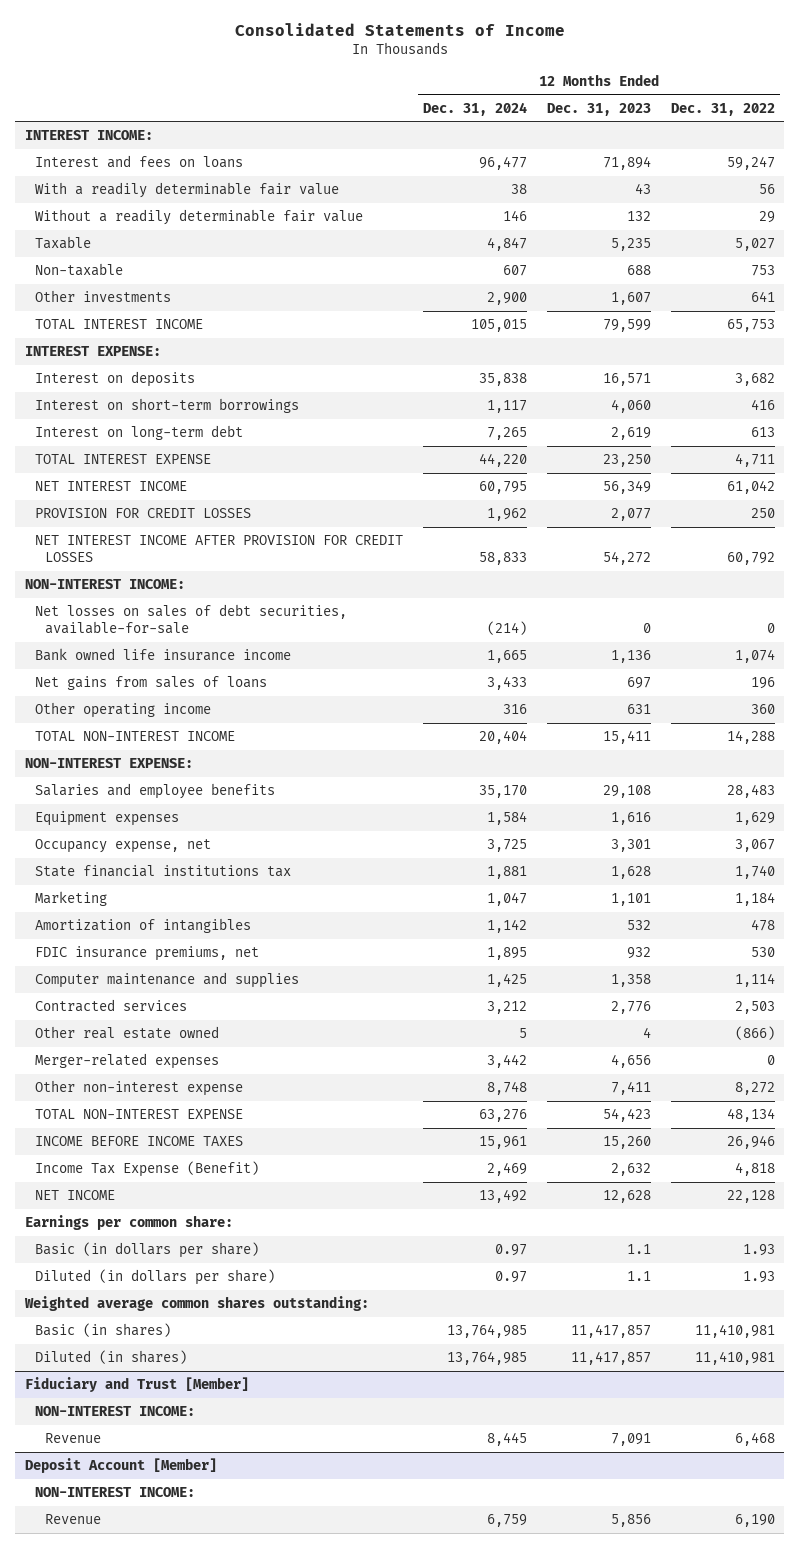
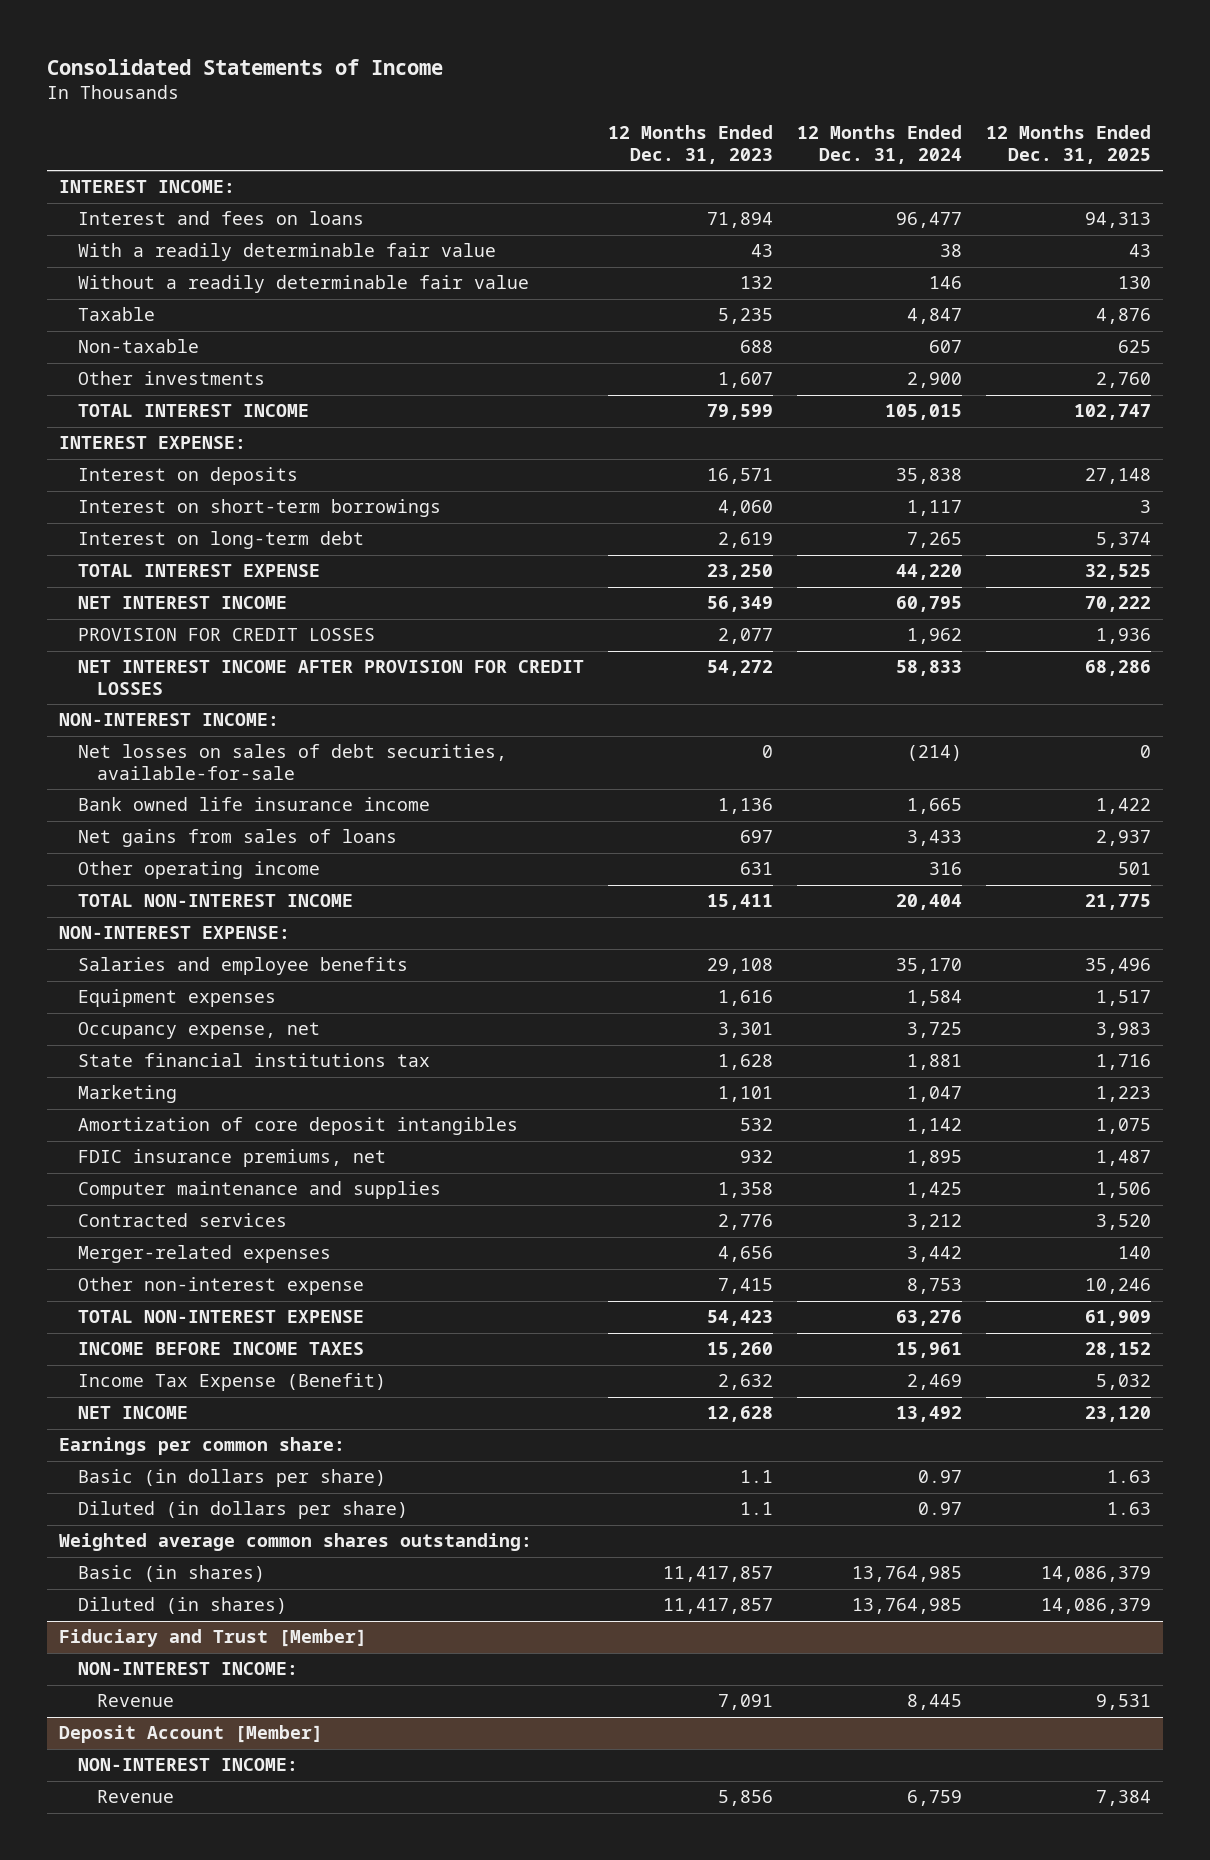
[670,102,775,116] Dec. 31, 2022 -> none
none -> [985,125,1151,164] 12 Months Ended Dec. 31, 2025
[34,918,251,934] Amortization of intangibles -> [77,1117,518,1136] Amortization of core deposit intangibles
[34,1026,219,1040] Other real estate owned -> none
[486,1081,527,1096] 8,748 -> [906,1278,962,1295] 8,753
[610,1081,651,1096] 7,411 -> [717,1278,773,1295] 7,415

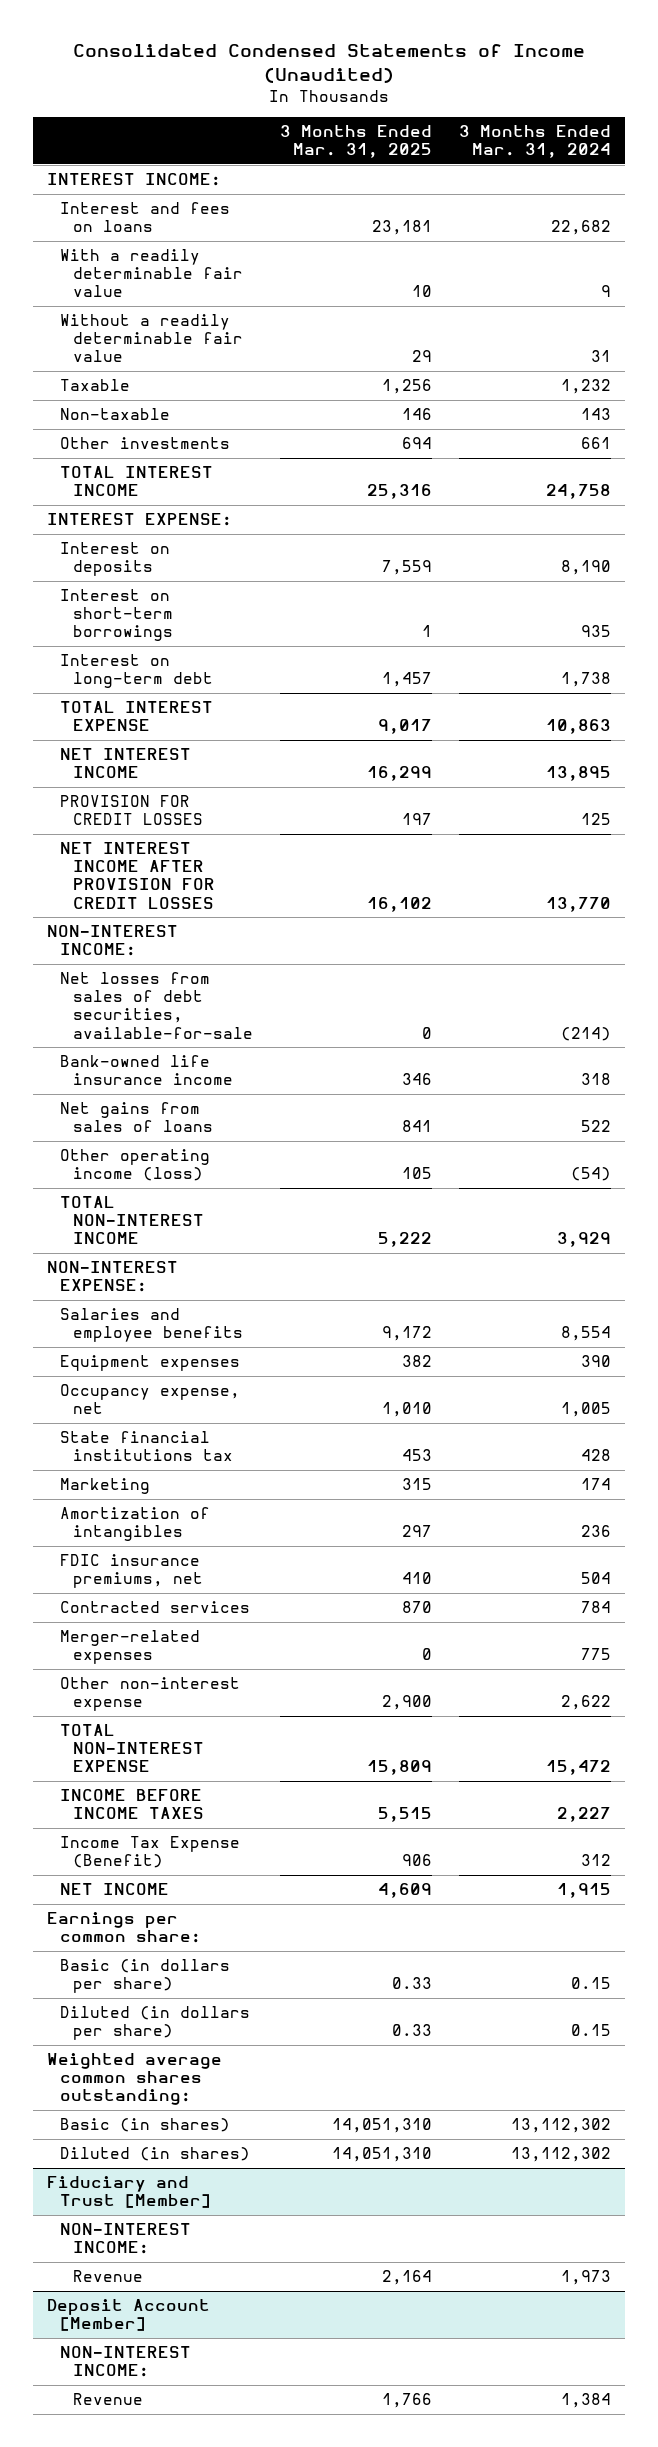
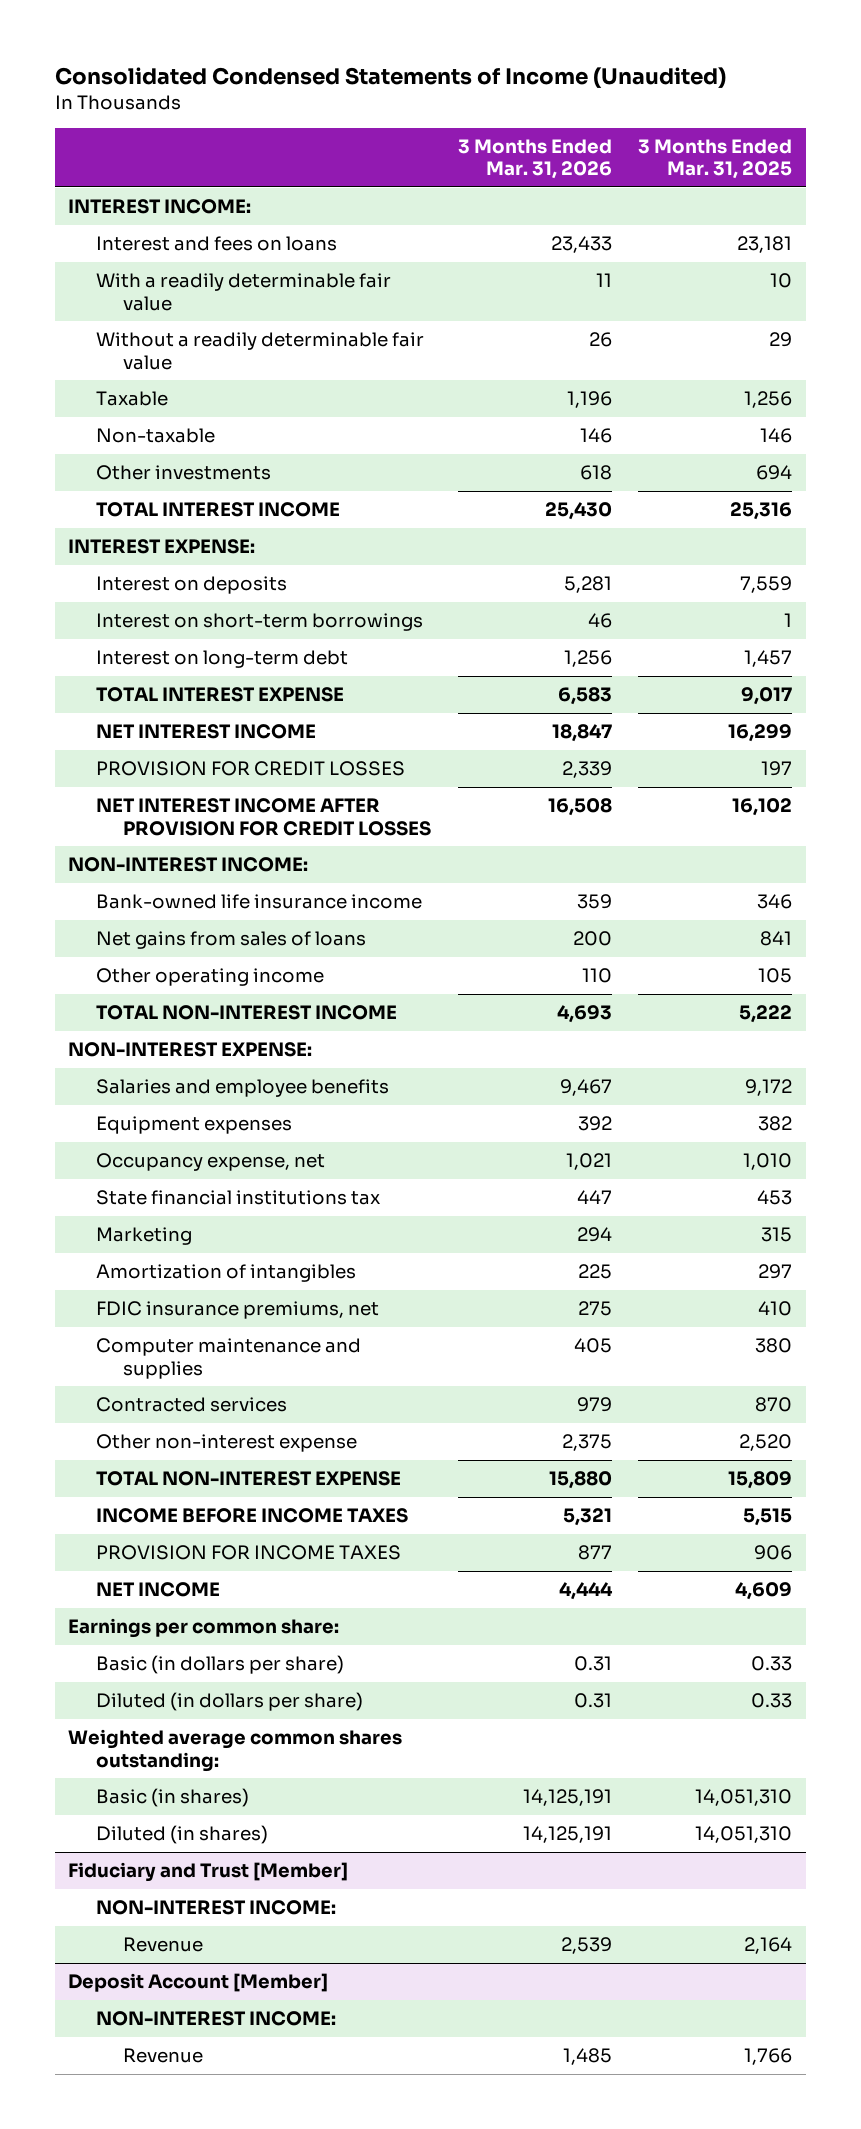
[458,125,611,159] 3 Months Ended Mar. 31, 2024 -> none
none -> [457,138,612,180] 3 Months Ended Mar. 31, 2026
[59,972,253,1039] Net losses from sales of debt securities, available-for-sale -> none
[59,1149,210,1182] Other operating income (loss) -> [95,968,324,987] Other operating income
none -> [95,1338,361,1379] Computer maintenance and supplies
[59,1630,200,1665] Merger-related expenses -> none
[381,1695,432,1711] 2,900 -> [739,1434,793,1452] 2,520
[59,1836,240,1869] Income Tax Expense (Benefit) -> [95,1545,401,1561] PROVISION FOR INCOME TAXES

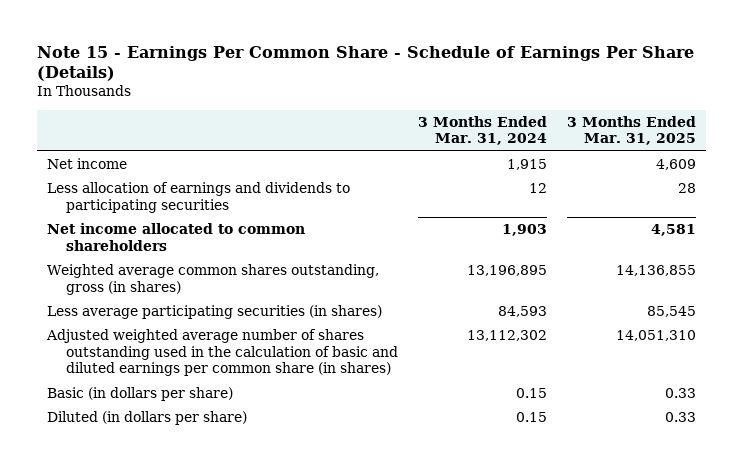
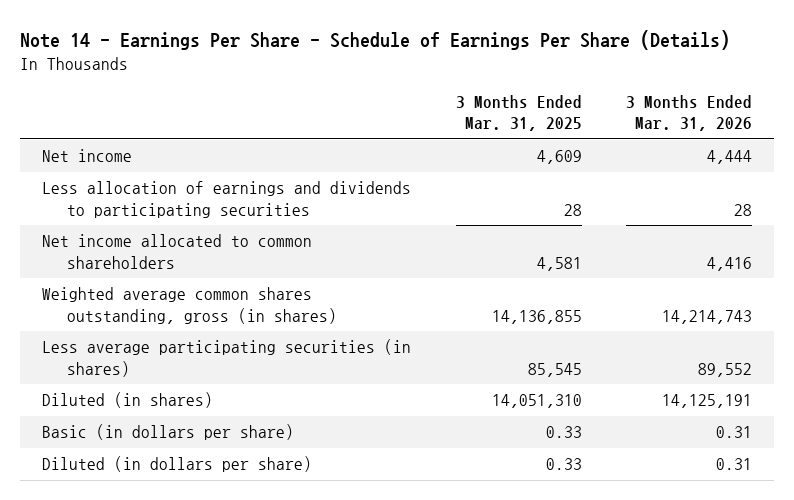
[37,45,695,82] Note 15 - Earnings Per Common Share - Schedule of Earnings Per Share (Details) -> [19,30,730,51] Note 14 - Earnings Per Share - Schedule of Earnings Per Share (Details)
[418,115,548,146] 3 Months Ended Mar. 31, 2024 -> none
none -> [626,95,753,132] 3 Months Ended Mar. 31, 2026
[46,329,399,377] Adjusted weighted average number of shares outstanding used in the calculation of basic and diluted earnings per common share (in shares) -> [42,392,214,409] Diluted (in shares)

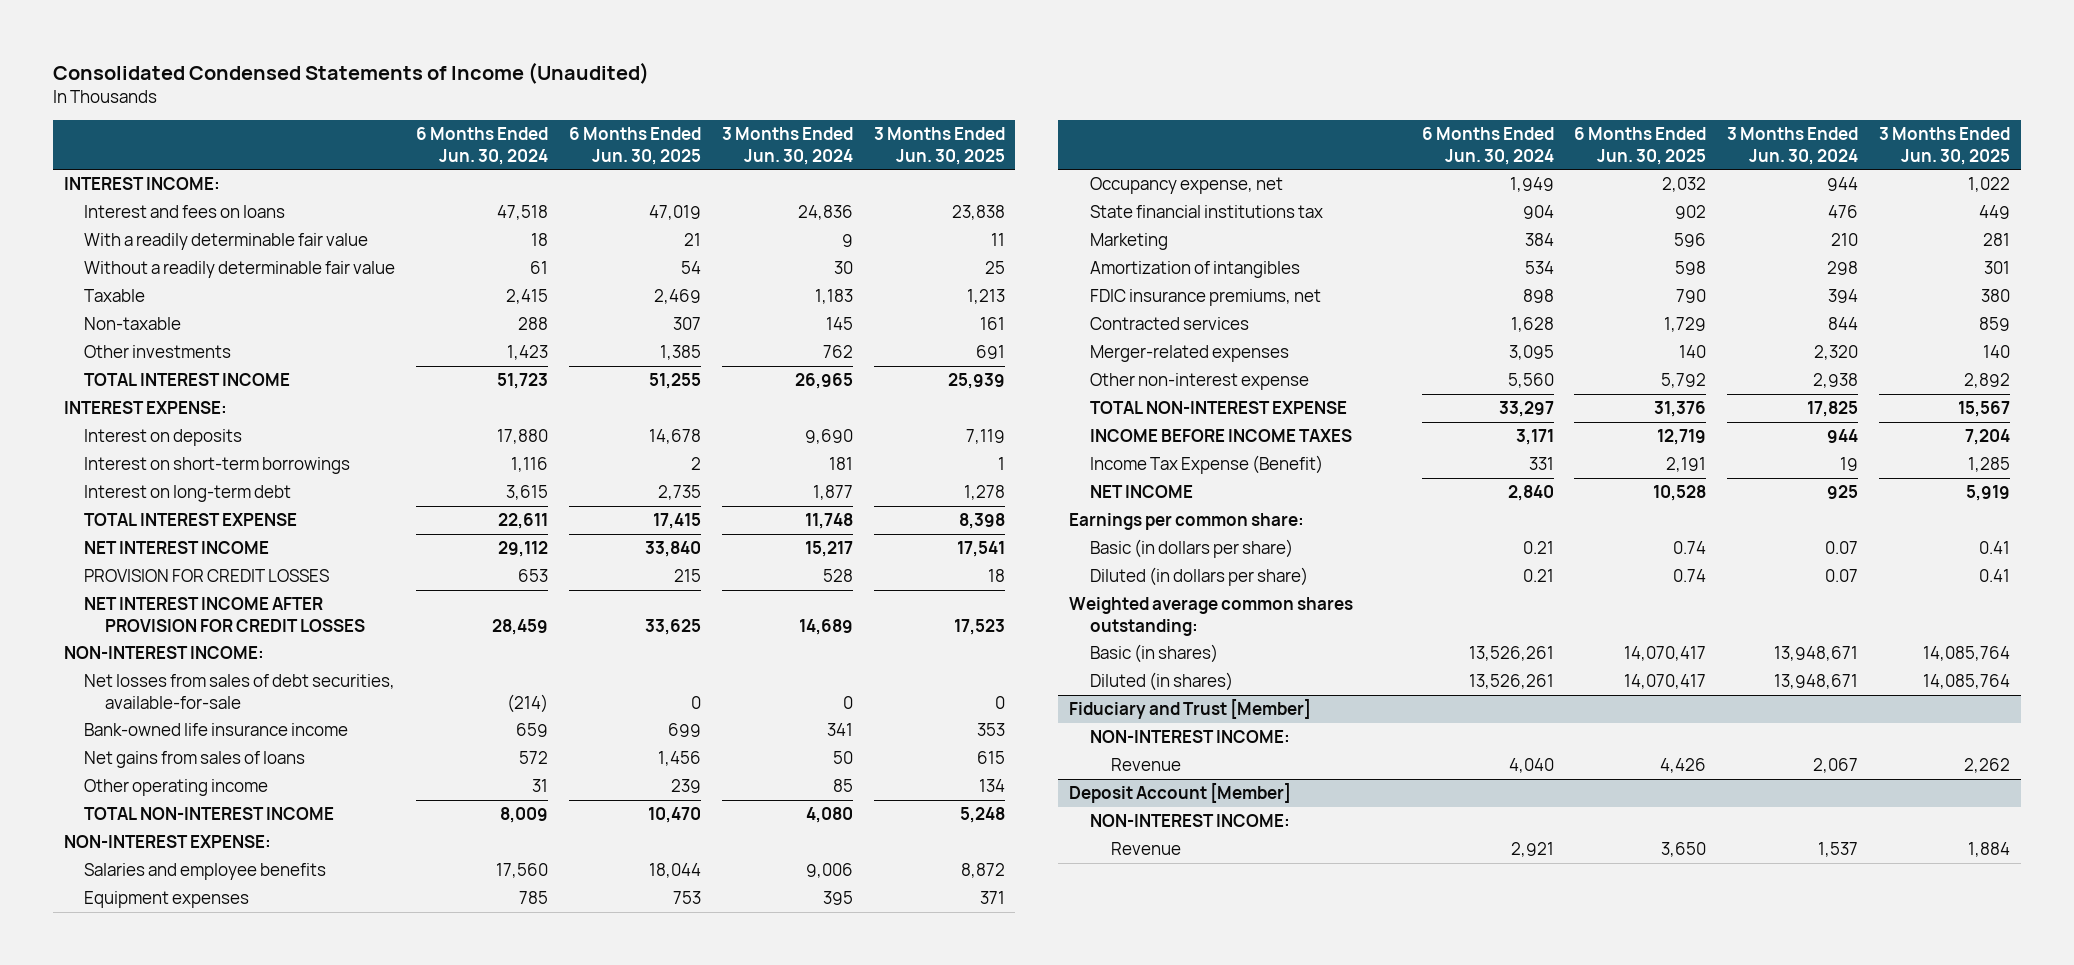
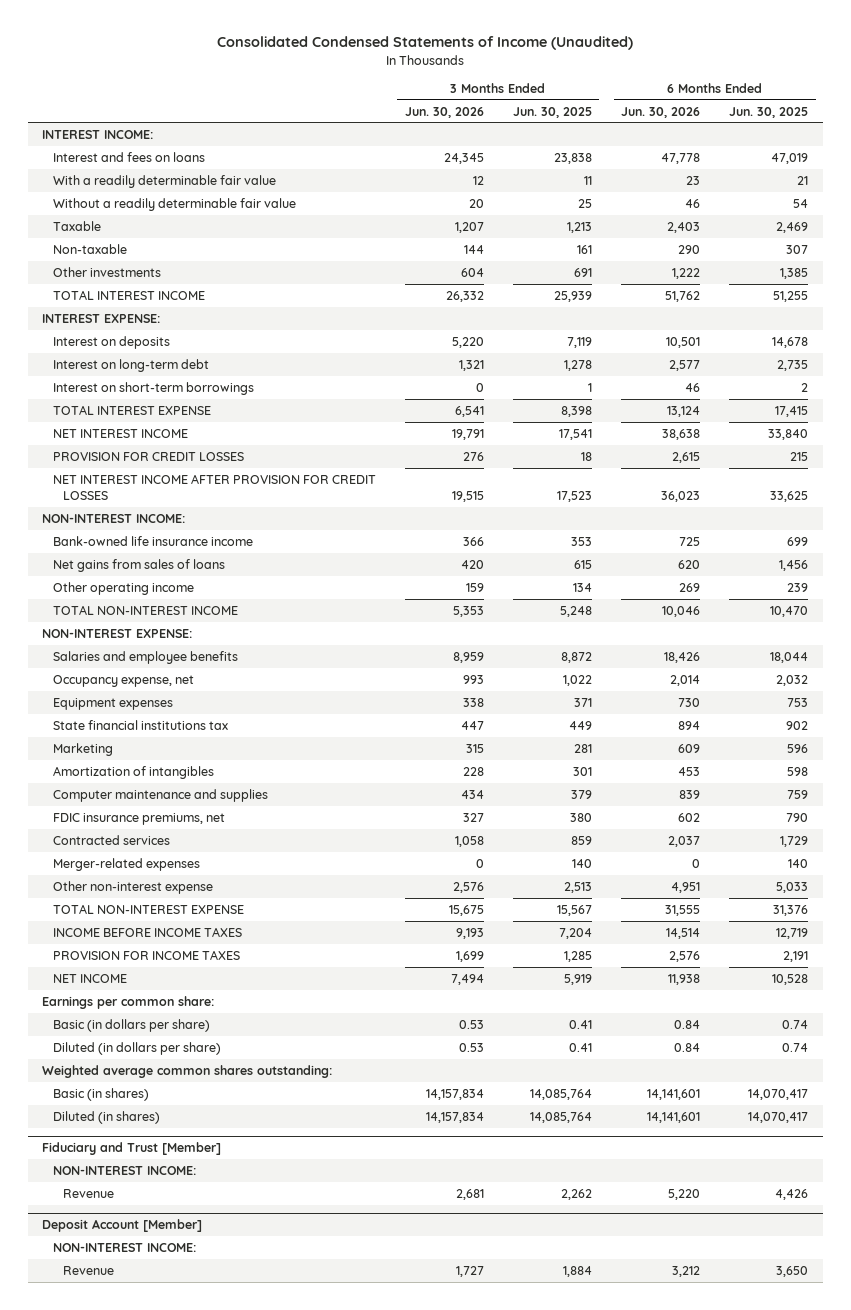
[416,127,549,165] 6 Months Ended Jun. 30, 2024 -> none
[722,127,854,165] 3 Months Ended Jun. 30, 2024 -> none
none -> [404,106,484,118] Jun. 30, 2026
none -> [621,106,701,118] Jun. 30, 2026
[84,457,351,475] Interest on short-term borrowings -> [52,381,254,395] Interest on short-term borrowings
[84,674,396,709] Net losses from sales of debt securities, available-for-sale -> none
[84,891,250,909] Equipment expenses -> [52,697,173,710] Equipment expenses
none -> [52,788,268,802] Computer maintenance and supplies
[1661,373,1707,389] 5,792 -> [776,881,809,893] 5,033
[1964,373,2011,389] 2,892 -> [563,881,592,893] 2,513
[1089,455,1323,475] Income Tax Expense (Benefit) -> [52,949,240,960] PROVISION FOR INCOME TAXES

